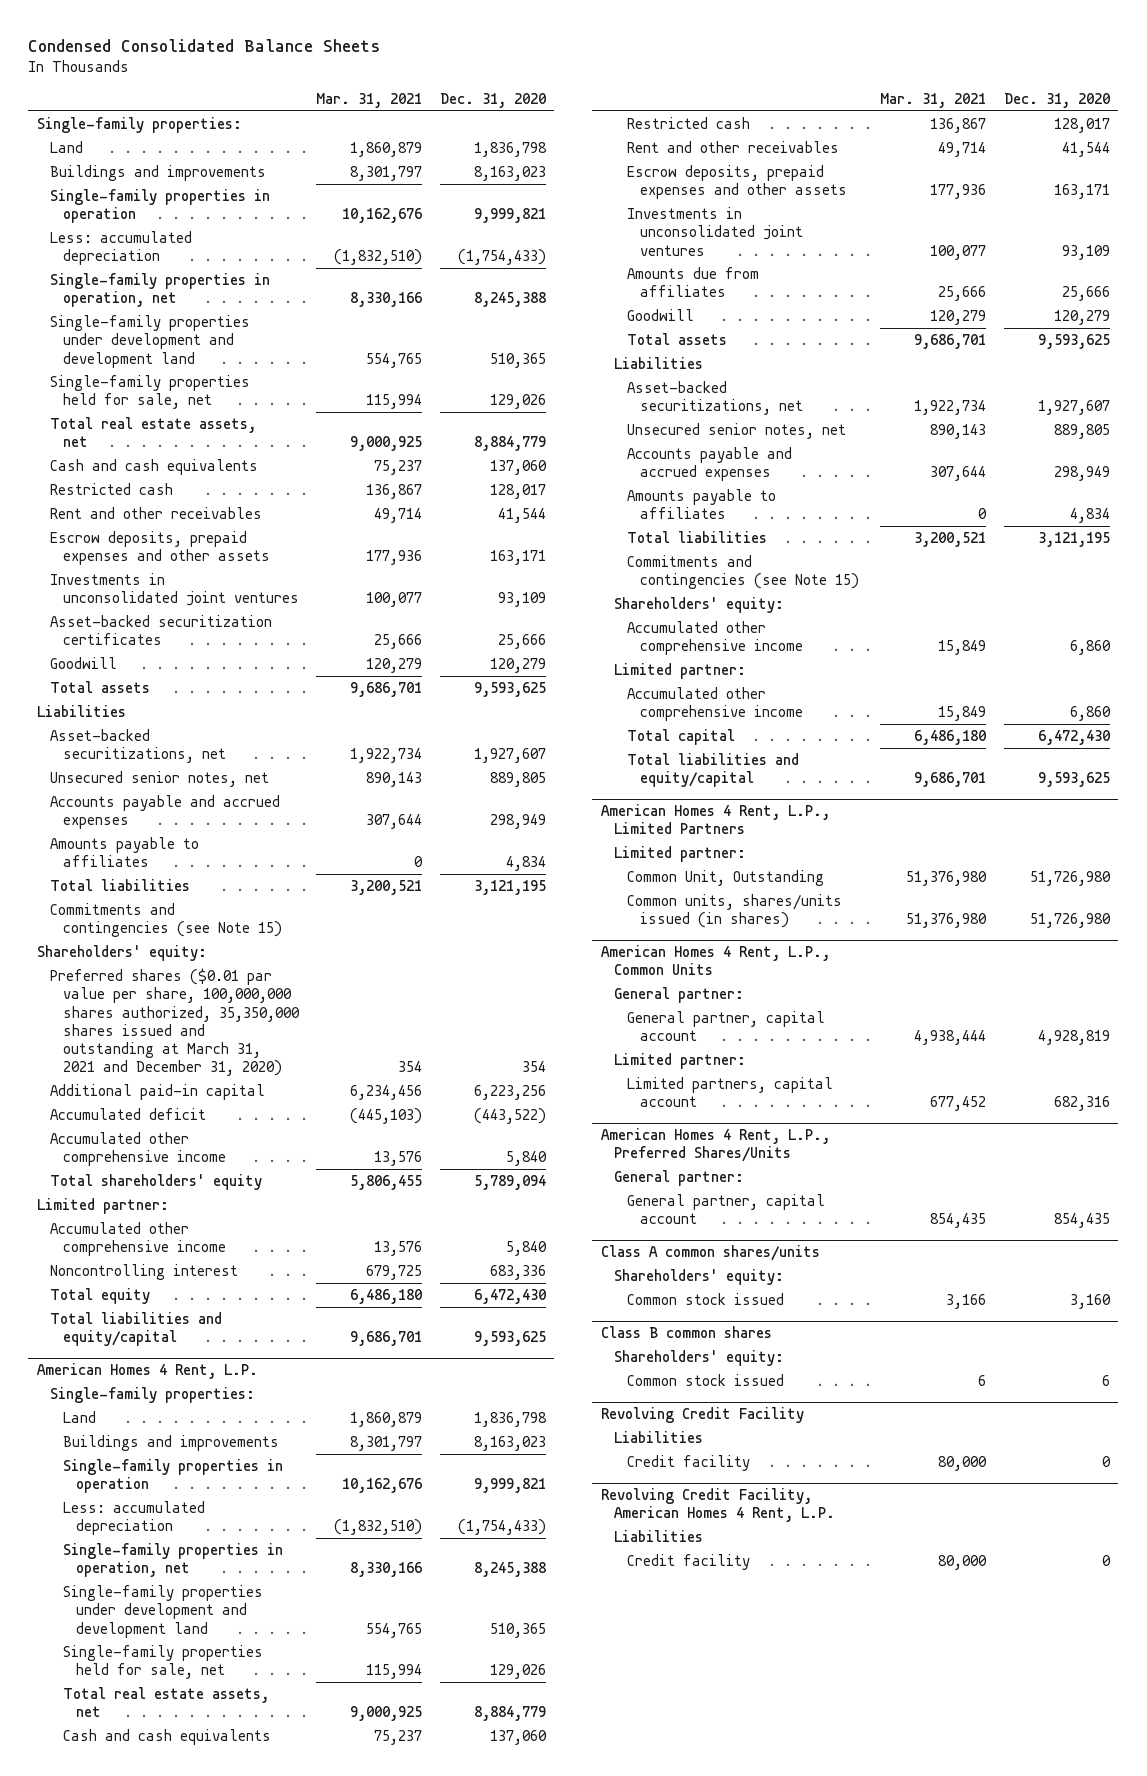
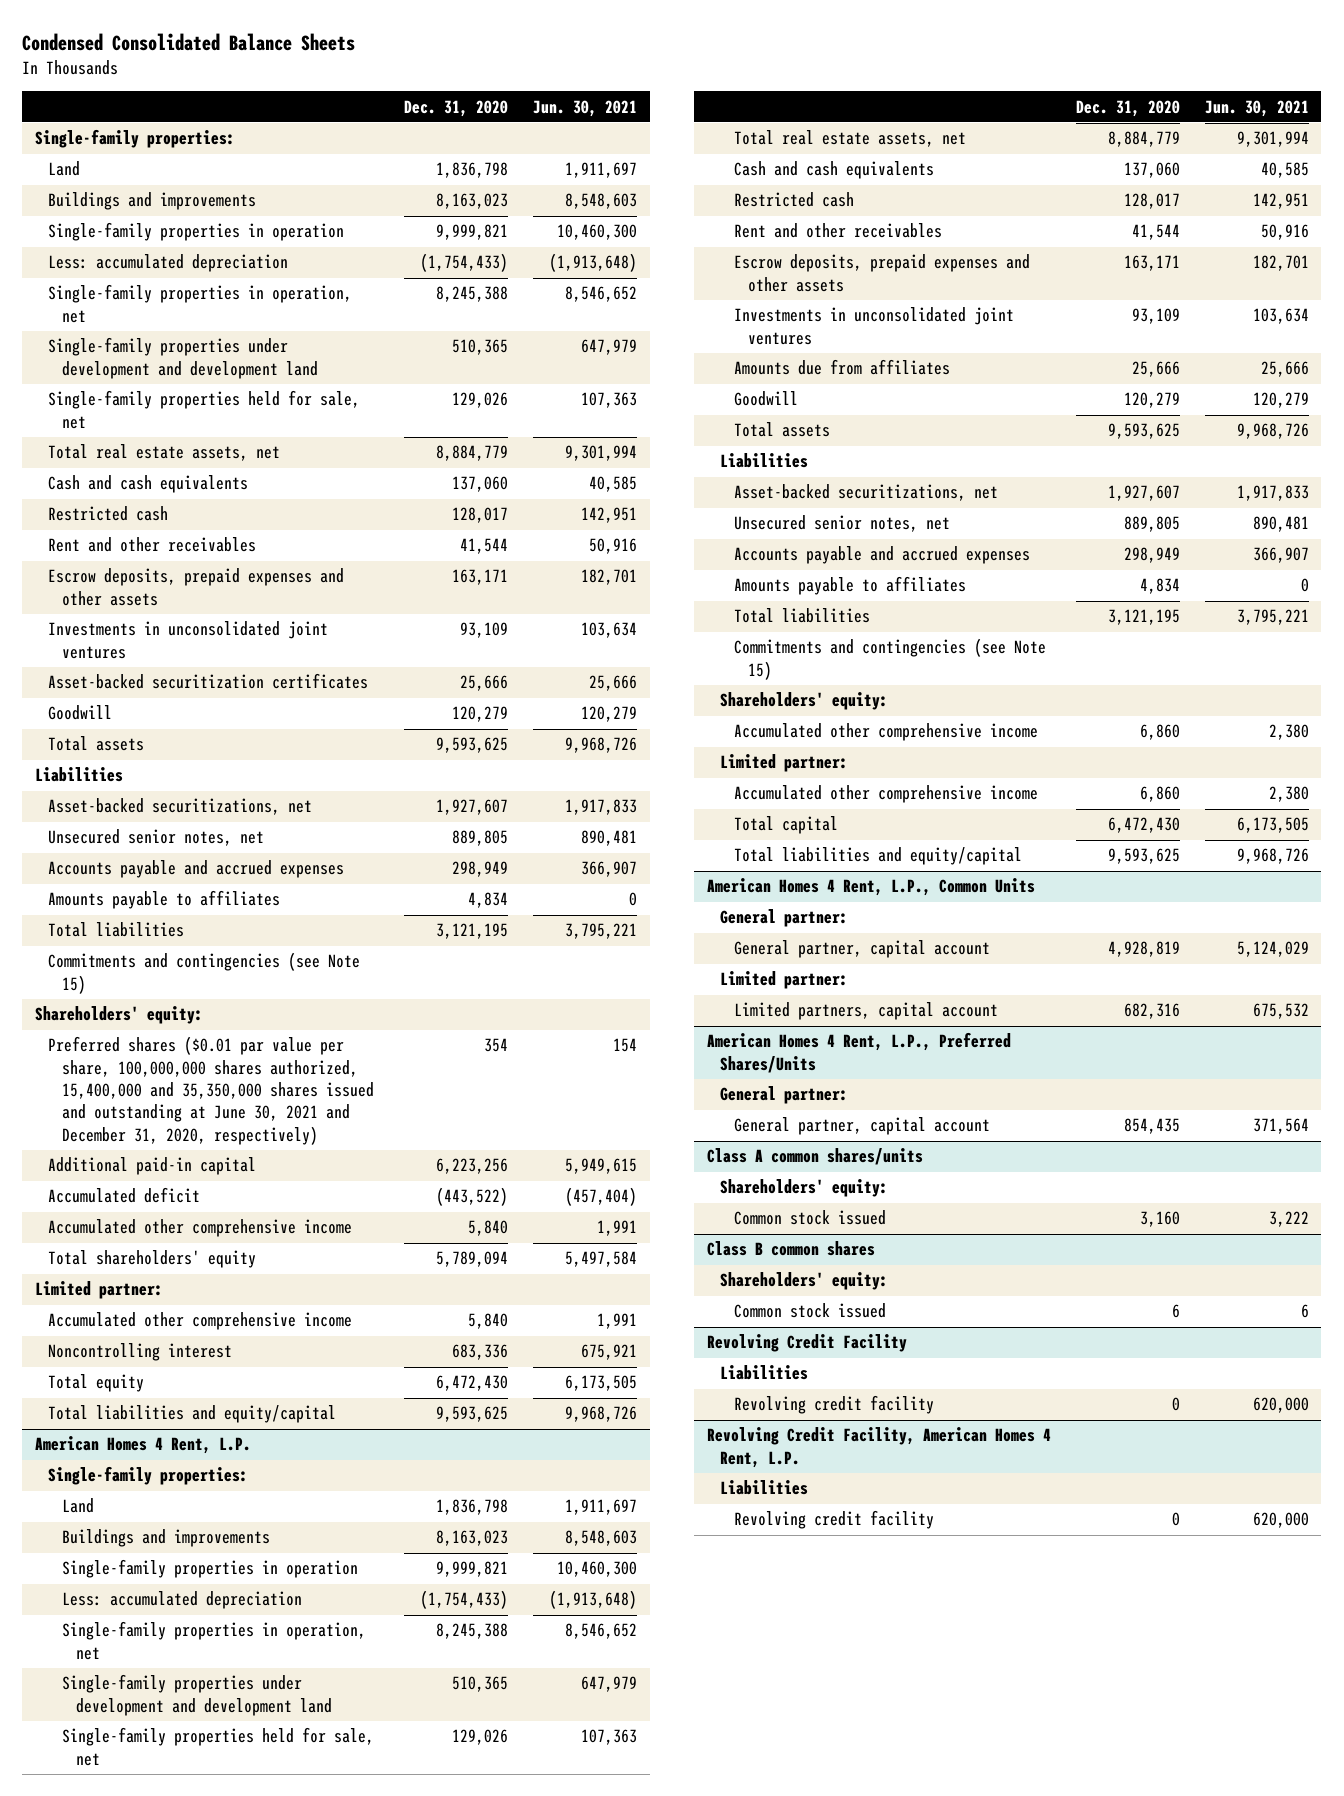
[316,93,423,109] Mar. 31, 2021 -> none
none -> [533,99,638,117] Jun. 30, 2021
[49,968,300,1077] Preferred shares ($0.01 par value per share, 100,000,000 shares authorized, 35,350,000 shares issued and outstanding at March 31, 2021 and December 31, 2020) -> [48,1036,375,1145] Preferred shares ($0.01 par value per share, 100,000,000 shares authorized, 15,400,000 and 35,350,000 shares issued and outstanding at June 30, 2021 and December 31, 2020, respectively)
[600,804,830,835] American Homes 4 Rent, L.P., Limited Partners -> none
[613,846,746,863] Limited partner: -> none
[626,870,824,887] Common Unit, Outstanding -> none
[626,894,842,929] Common units, shares/units issued (in shares) -> none
[626,1455,750,1472] Credit facility -> [733,1395,934,1415] Revolving credit facility
[626,1554,750,1571] Credit facility -> [733,1510,934,1530] Revolving credit facility

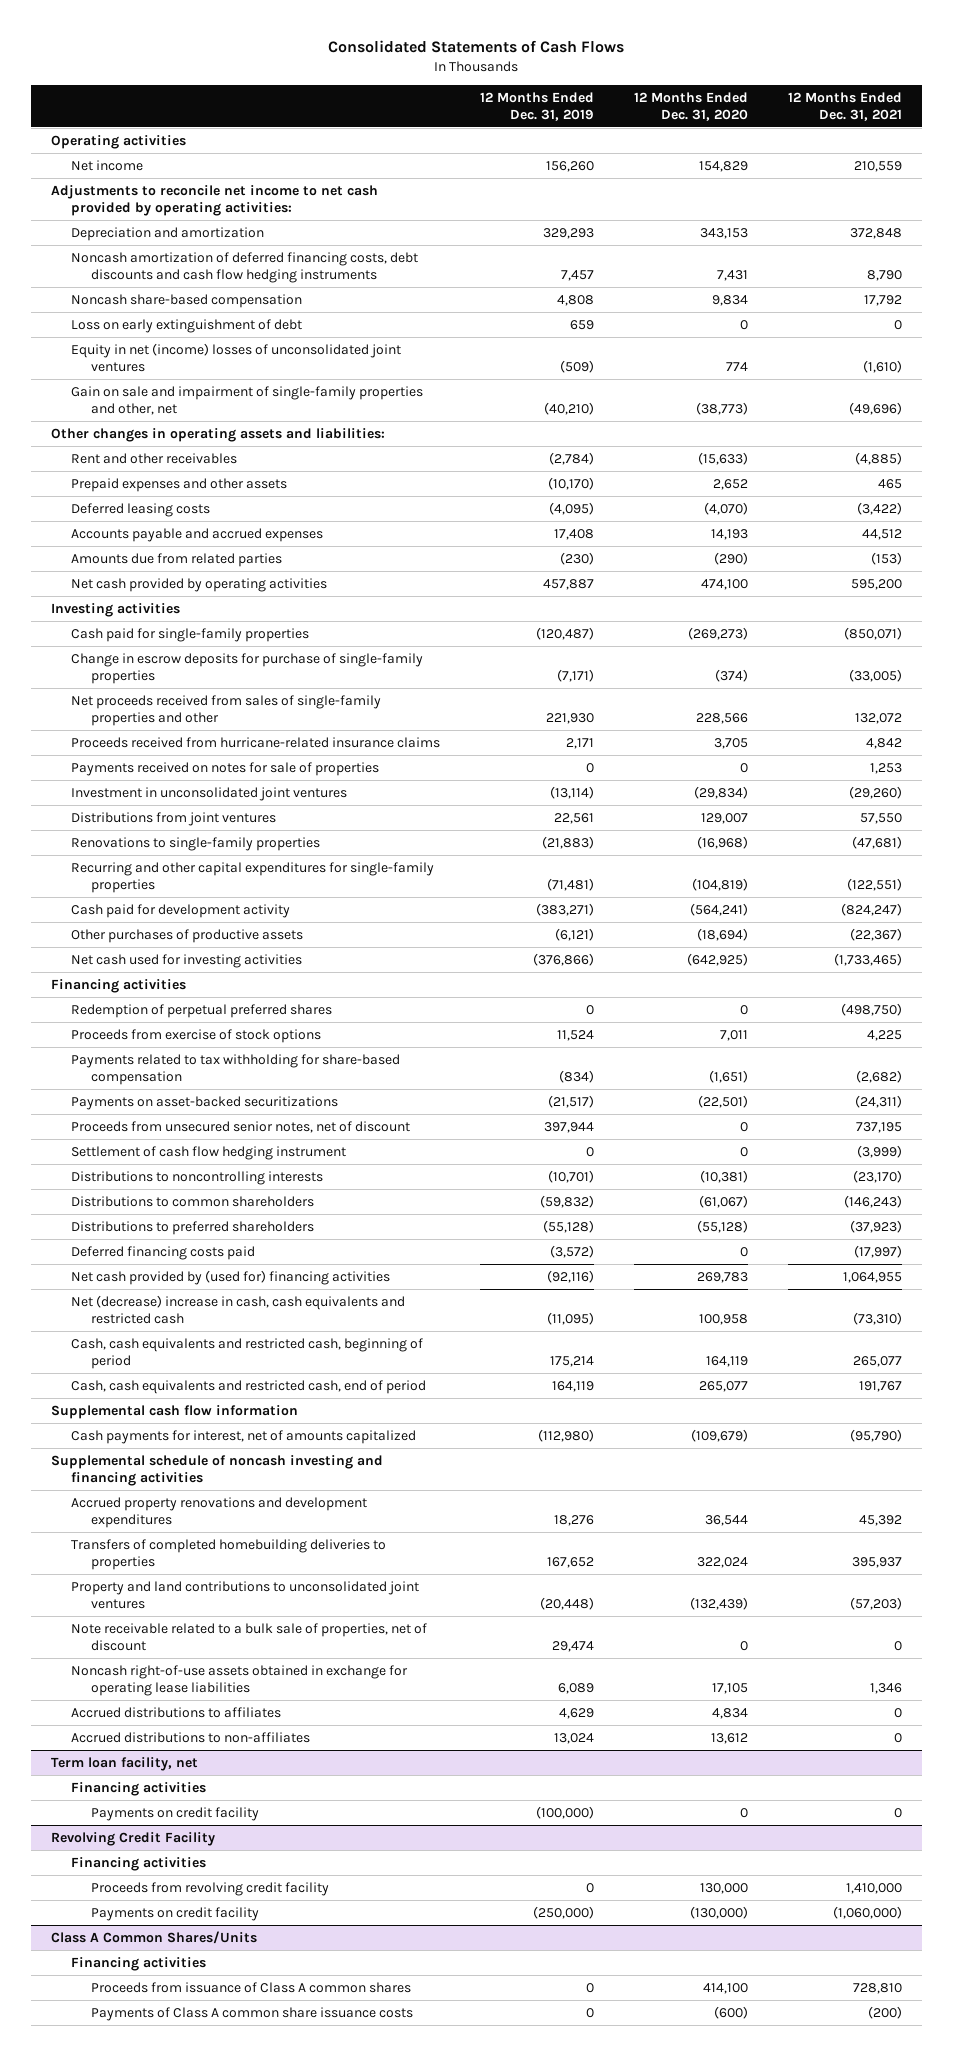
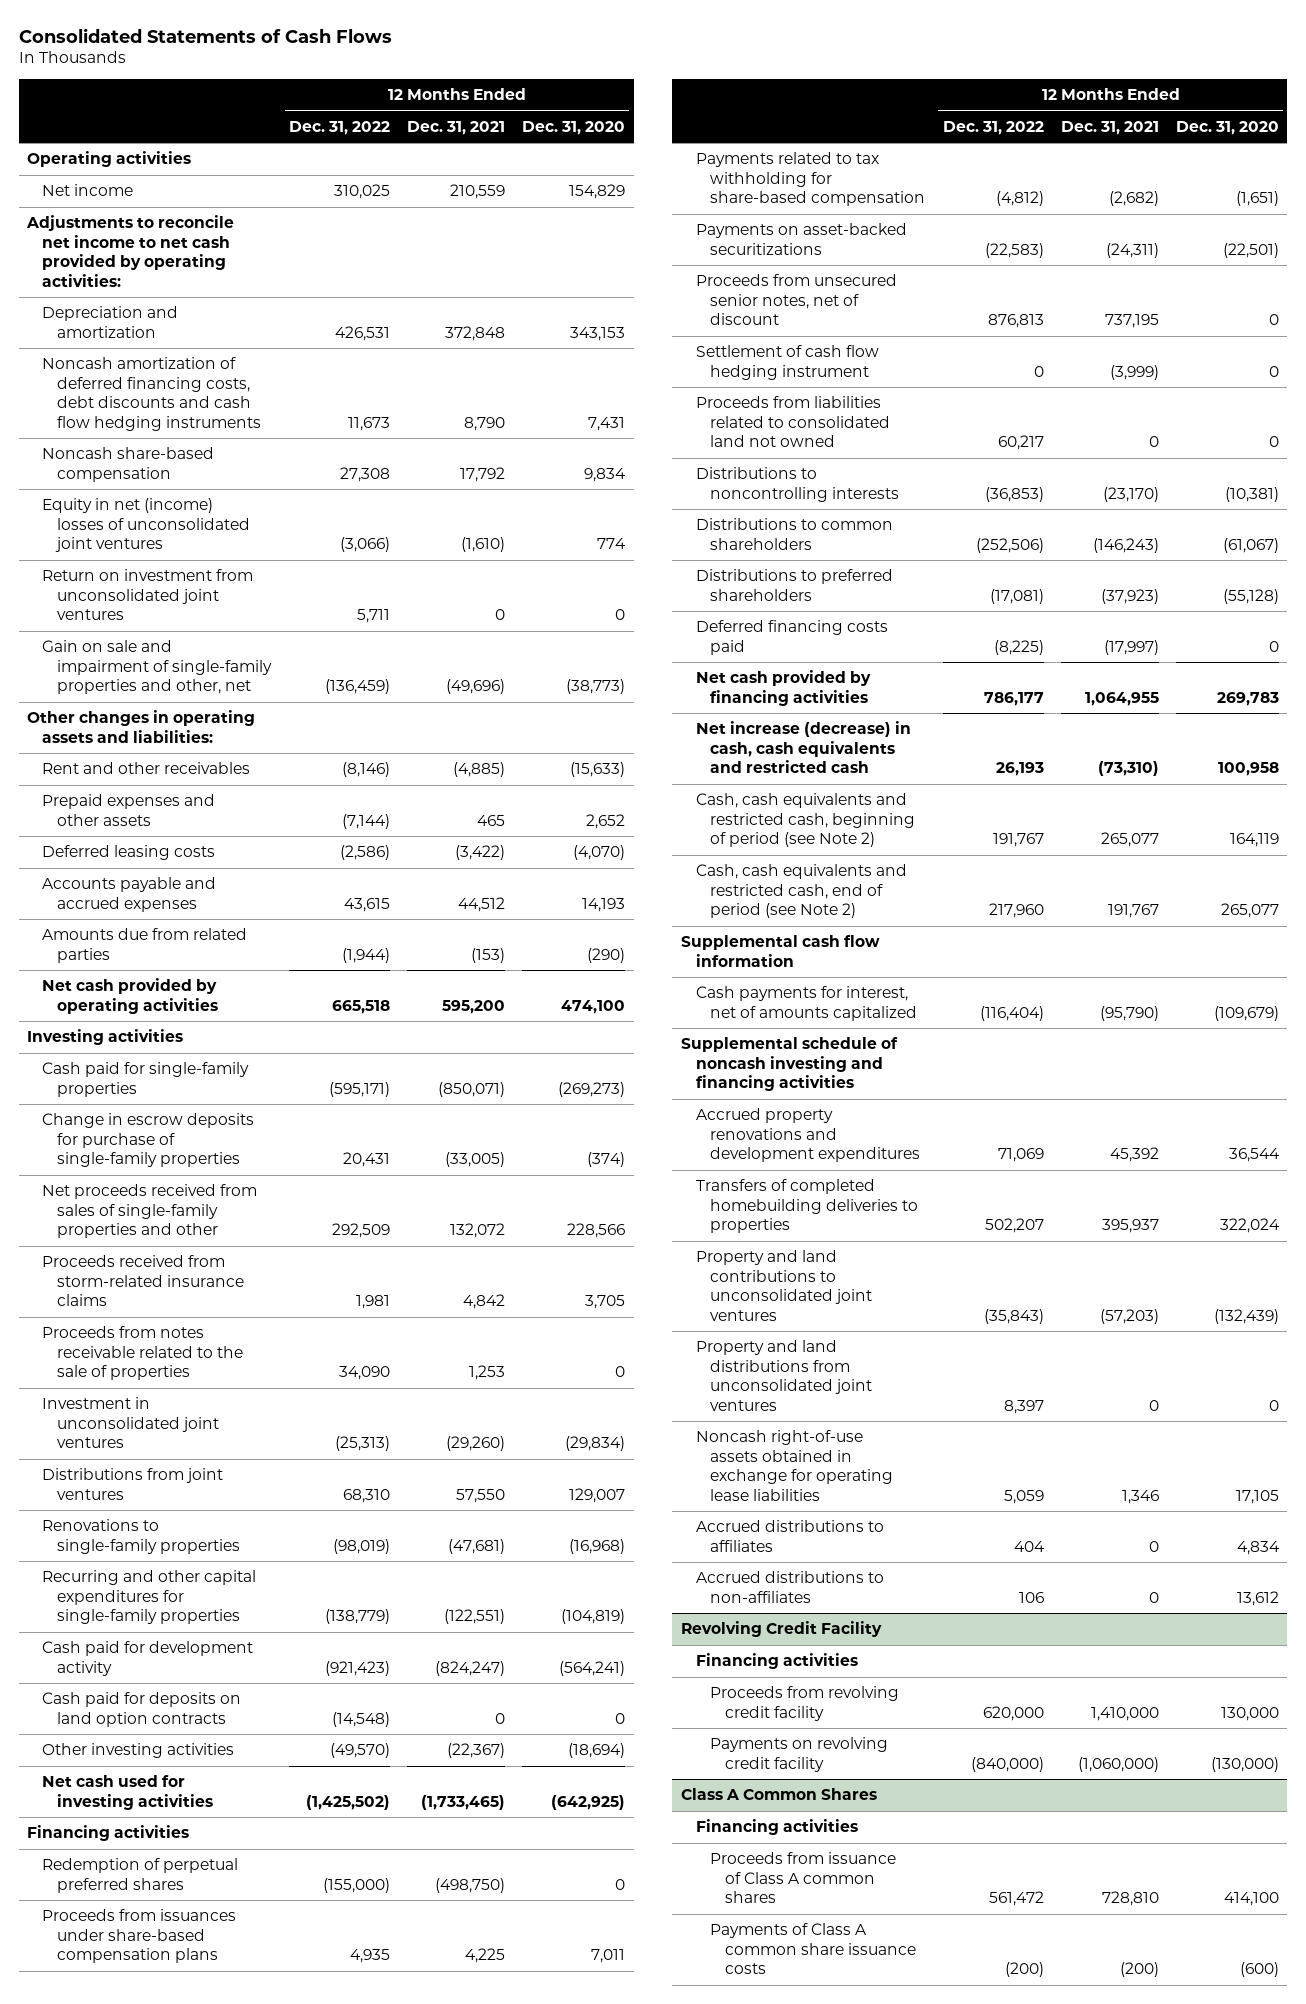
[479,91,594,121] 12 Months Ended Dec. 31, 2019 -> none
none -> [288,120,390,135] Dec. 31, 2022
[70,318,302,333] Loss on early extinguishment of debt -> none
none -> [41,569,253,621] Return on investment from unconsolidated joint ventures
[70,736,440,748] Proceeds received from hurricane-related insurance claims -> [41,1255,244,1307] Proceeds received from storm-related insurance claims
[70,761,379,776] Payments received on notes for sale of properties -> [41,1326,243,1381] Proceeds from notes receivable related to the sale of properties
none -> [41,1692,241,1727] Cash paid for deposits on land option contracts
[70,928,303,943] Other purchases of productive assets -> [41,1743,234,1759] Other investing activities
[70,1028,321,1043] Proceeds from exercise of stock options -> [41,1909,236,1964] Proceeds from issuances under share-based compensation plans
none -> [695,396,891,448] Proceeds from liabilities related to consolidated land not owned
[70,1269,390,1285] Net cash provided by (used for) financing activities -> [695,670,871,706] Net cash provided by financing activities
[70,1294,405,1324] Net (decrease) increase in cash, cash equivalents and restricted cash -> [695,721,911,774] Net increase (decrease) in cash, cash equivalents and restricted cash
[70,1337,423,1369] Cash, cash equivalents and restricted cash, beginning of period -> [695,793,916,848] Cash, cash equivalents and restricted cash, beginning of period (see Note 2)
[70,1379,426,1394] Cash, cash equivalents and restricted cash, end of period -> [695,864,907,919] Cash, cash equivalents and restricted cash, end of period (see Note 2)
[70,1622,427,1651] Note receivable related to a bulk sale of properties, net of discount -> none
none -> [695,1340,873,1411] Property and land distributions from unconsolidated joint ventures
[50,1756,198,1771] Term loan facility, net -> none
[70,1781,206,1796] Financing activities -> none
[91,1806,260,1821] Payments on credit facility -> none
[91,1906,260,1921] Payments on credit facility -> [710,1737,889,1772] Payments on revolving credit facility
[50,1930,257,1944] Class A Common Shares/Units -> [680,1788,877,1801] Class A Common Shares

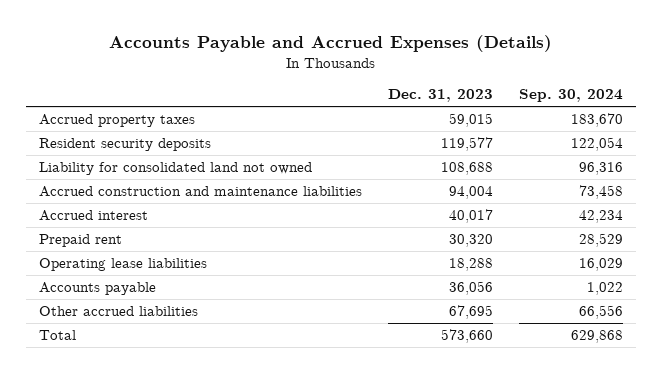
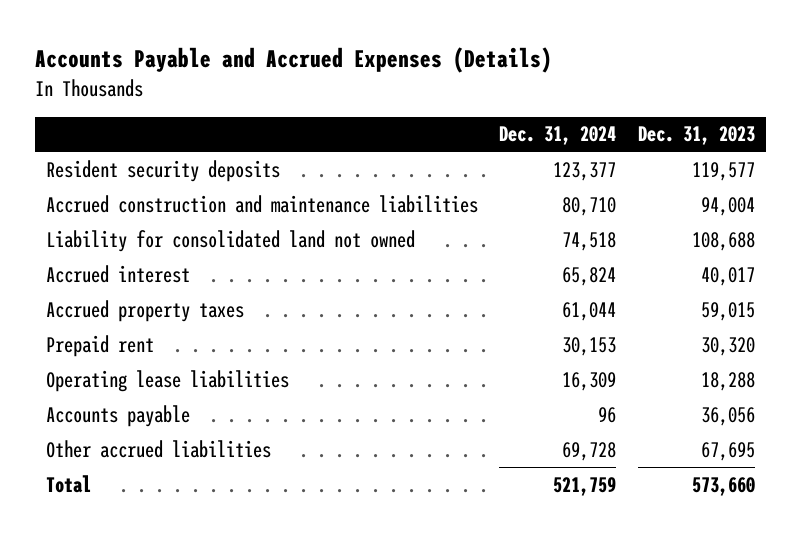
[518,89,623,103] Sep. 30, 2024 -> none
none -> [499,126,617,146] Dec. 31, 2024
[39,162,313,176] Liability for consolidated land not owned -> [45,229,415,252] Liability for consolidated land not owned
[39,114,196,128] Accrued property taxes -> [45,299,244,322] Accrued property taxes

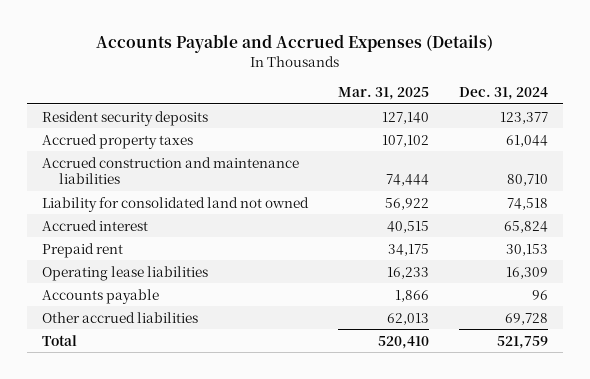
[637,126,755,146] Dec. 31, 2023 -> none
none -> [338,86,430,100] Mar. 31, 2025
[45,299,244,322] Accrued property taxes -> [42,133,194,149] Accrued property taxes

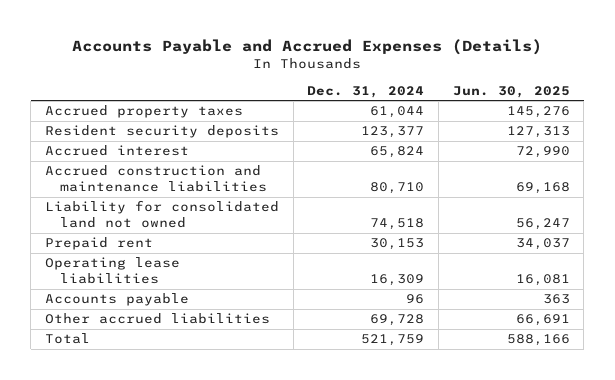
[338,86,430,100] Mar. 31, 2025 -> none
none -> [452,85,570,98] Jun. 30, 2025
[42,110,209,126] Resident security deposits -> [45,125,280,139] Resident security deposits
[42,219,149,231] Accrued interest -> [45,145,190,157] Accrued interest

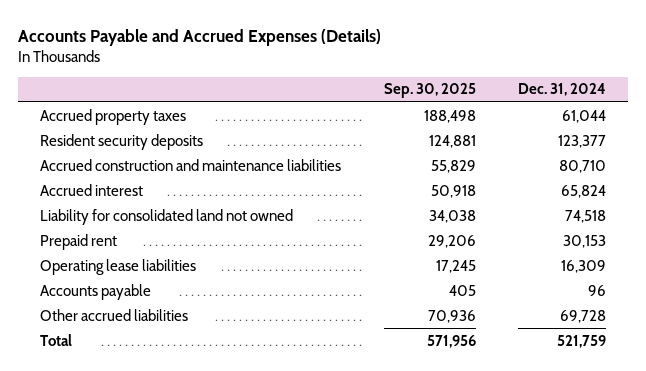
[452,85,570,98] Jun. 30, 2025 -> none
none -> [383,83,476,99] Sep. 30, 2025
[45,145,190,157] Accrued interest -> [39,183,143,196] Accrued interest

